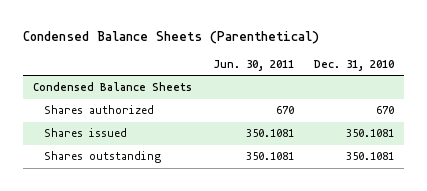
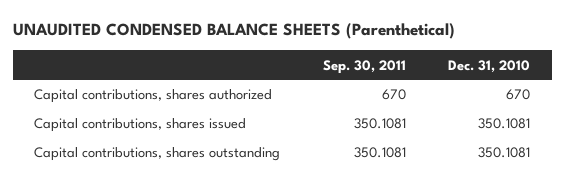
[22,30,319,44] Condensed Balance Sheets (Parenthetical) -> [12,23,455,40] UNAUDITED CONDENSED BALANCE SHEETS (Parenthetical)
[212,59,294,71] Jun. 30, 2011 -> none
none -> [322,59,406,74] Sep. 30, 2011
[32,82,192,92] Condensed Balance Sheets -> none
[43,105,154,115] Shares authorized -> [33,89,272,104] Capital contributions, shares authorized
[43,128,127,138] Shares issued -> [33,118,246,133] Capital contributions, shares issued
[43,151,161,164] Shares outstanding -> [33,147,280,162] Capital contributions, shares outstanding

